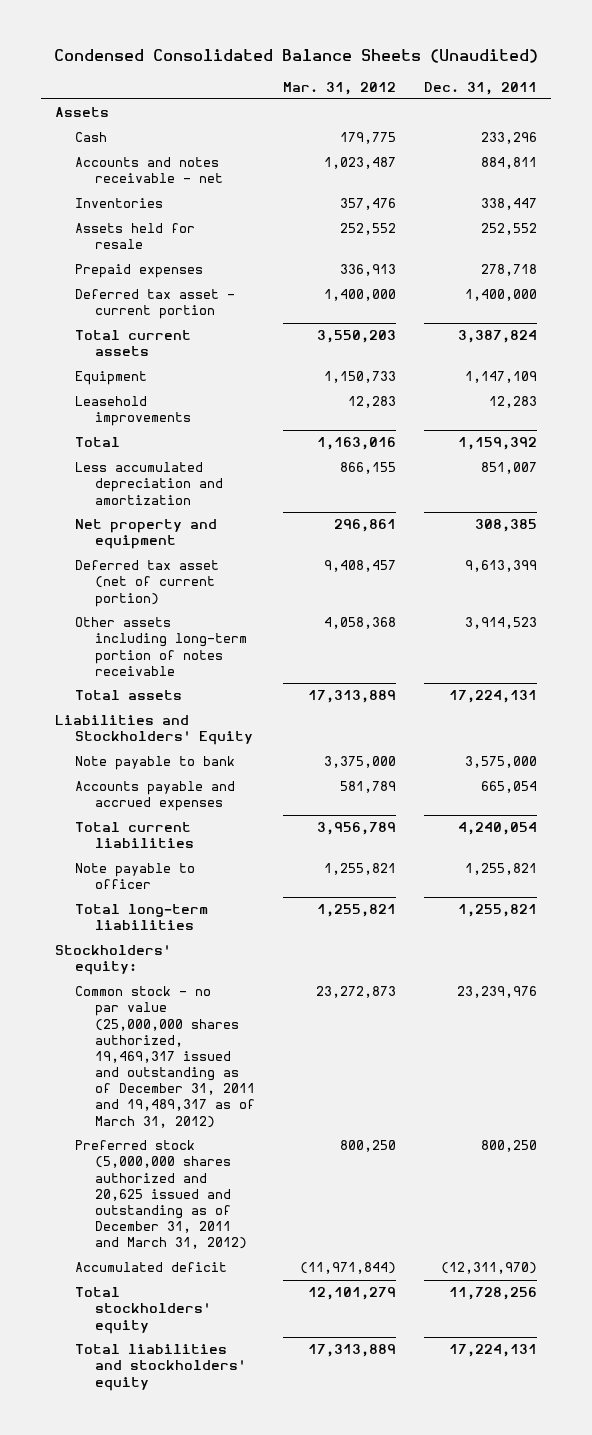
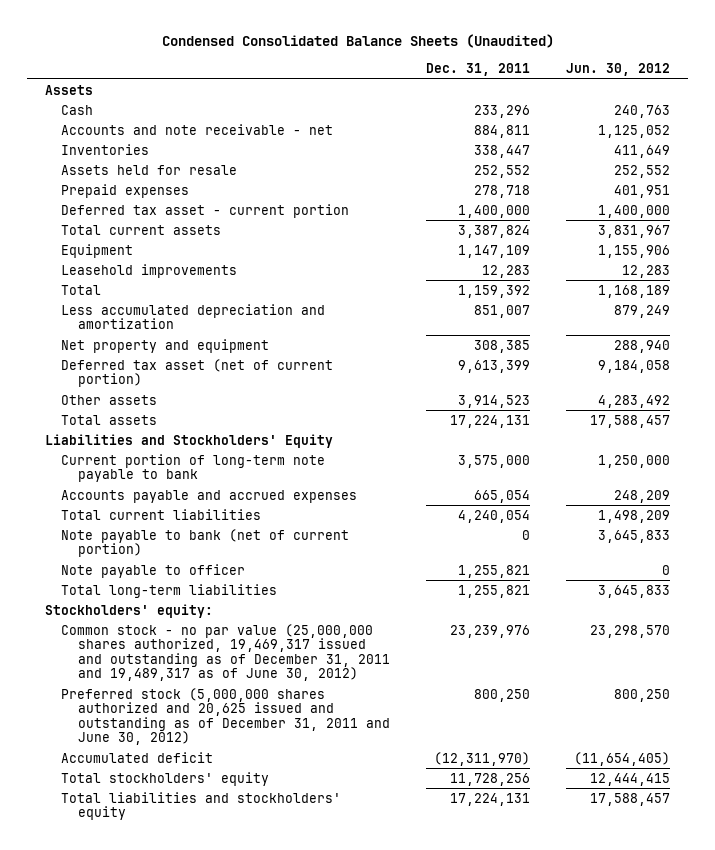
[283,81,397,95] Mar. 31, 2012 -> none
none -> [566,63,671,77] Jun. 30, 2012
[74,157,223,184] Accounts and notes receivable - net -> [61,123,334,135] Accounts and note receivable - net
[74,617,247,676] Other assets including long-term portion of notes receivable -> [61,394,158,405] Other assets
[74,756,235,771] Note payable to bank -> [61,453,326,483] Current portion of long-term note payable to bank
none -> [61,528,350,558] Note payable to bank (net of current portion)
[74,986,255,1128] Common stock - no par value (25,000,000 shares authorized, 19,469,317 issued and outstanding as of December 31, 2011 and 19,489,317 as of March 31, 2012) -> [61,623,390,682] Common stock - no par value (25,000,000 shares authorized, 19,469,317 issued and outstanding as of December 31, 2011 and 19,489,317 as of June 30, 2012)
[74,1140,247,1250] Preferred stock (5,000,000 shares authorized and 20,625 issued and outstanding as of December 31, 2011 and March 31, 2012) -> [61,687,390,746] Preferred stock (5,000,000 shares authorized and 20,625 issued and outstanding as of December 31, 2011 and June 30, 2012)

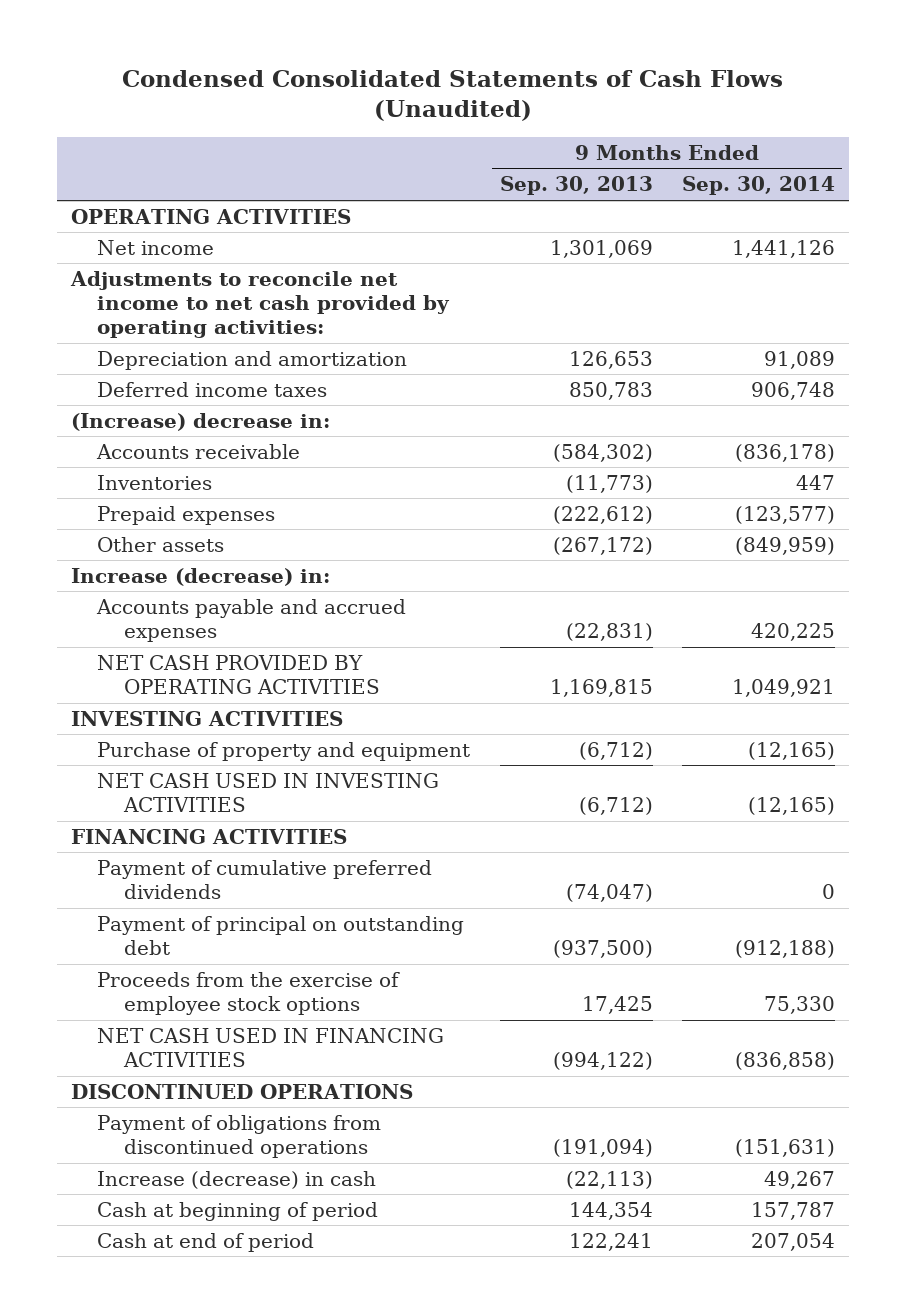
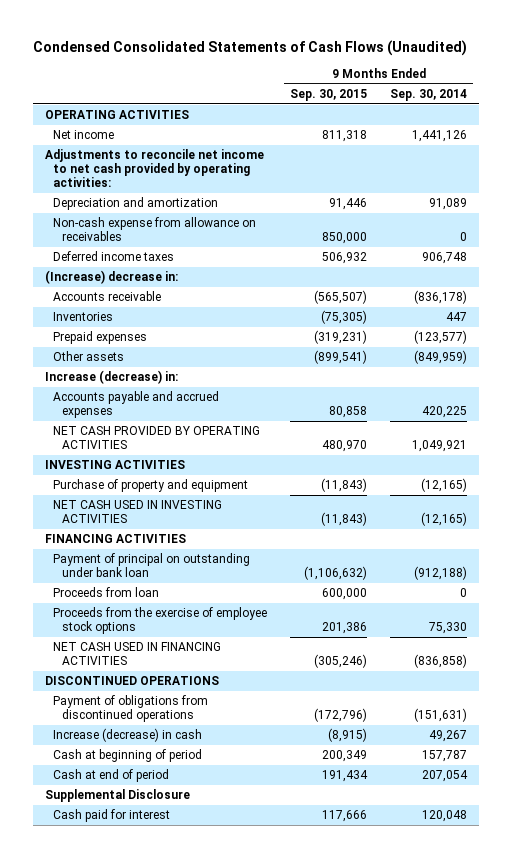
[499,176,653,196] Sep. 30, 2013 -> none
none -> [290,89,368,102] Sep. 30, 2015
none -> [53,217,257,242] Non-cash expense from allowance on receivables
[97,859,433,899] Payment of cumulative preferred dividends -> none
[97,915,465,955] Payment of principal on outstanding debt -> [53,553,251,578] Payment of principal on outstanding under bank loan
none -> [53,587,160,598] Proceeds from loan
none -> [44,789,190,803] Supplemental Disclosure
none -> [53,809,171,823] Cash paid for interest

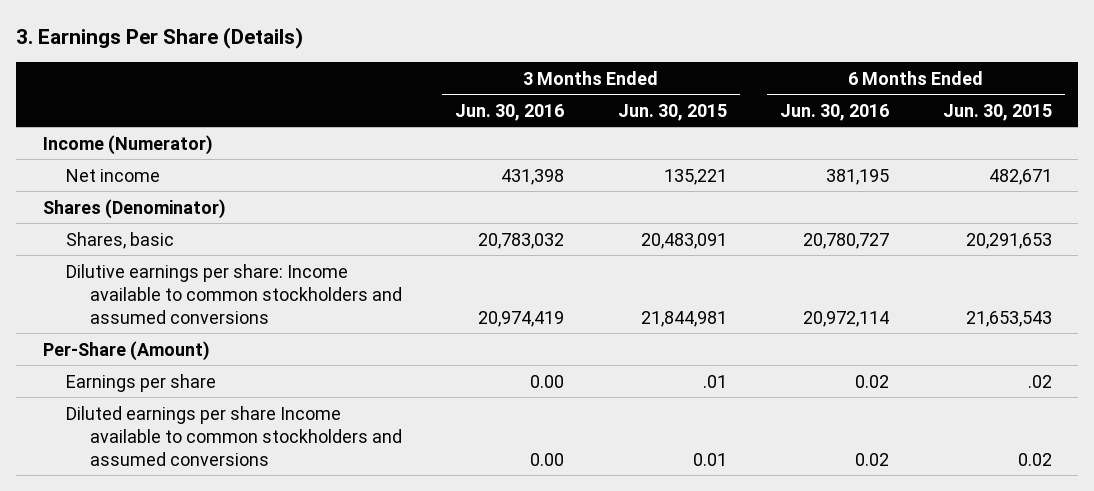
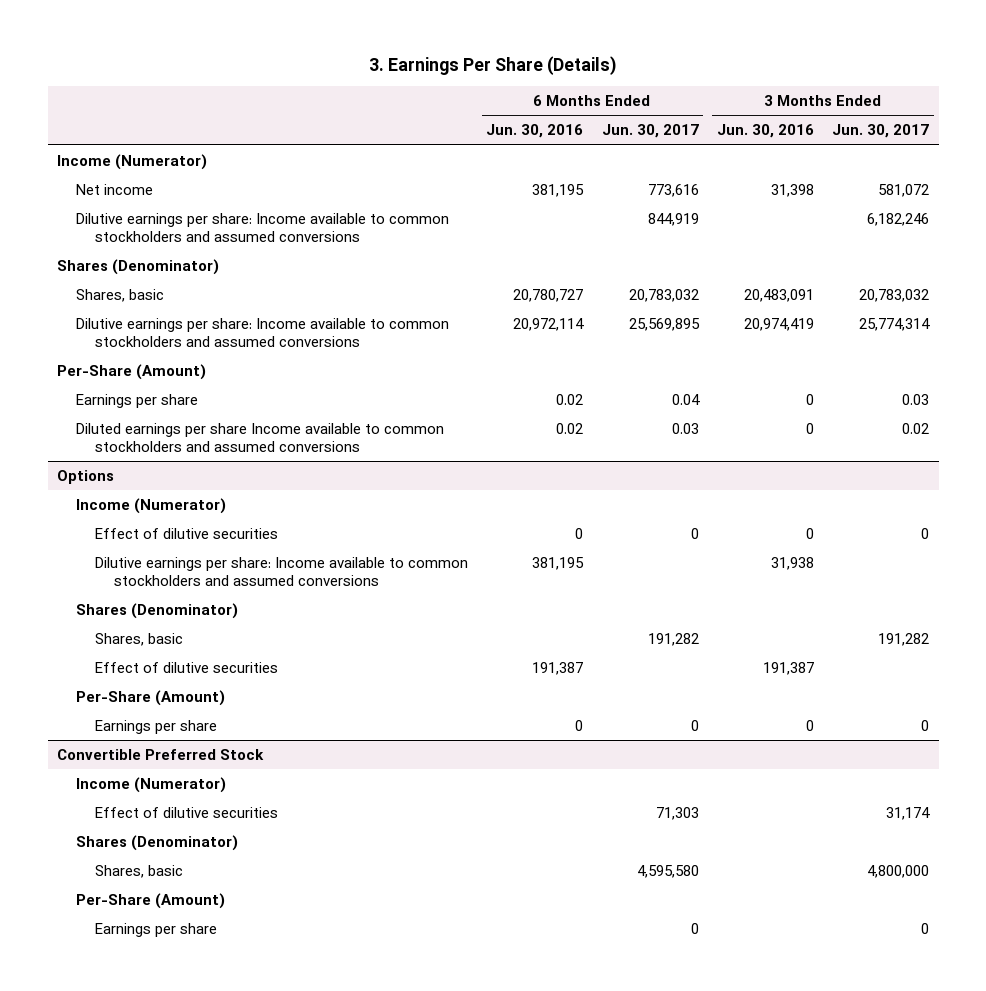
[617,103,727,121] Jun. 30, 2015 -> none
[942,103,1052,121] Jun. 30, 2015 -> none
none -> [601,124,699,139] Jun. 30, 2017
none -> [832,124,930,139] Jun. 30, 2017
[501,168,565,185] 431,398 -> [770,183,814,197] 31,398
none -> [75,212,449,243] Dilutive earnings per share: Income available to common stockholders and assumed conversions
[478,232,565,249] 20,783,032 -> [743,288,814,302] 20,483,091
[530,374,565,388] 0.00 -> [805,393,814,405] 0
[530,452,565,466] 0.00 -> [805,422,814,434] 0
none -> [56,469,114,484] Options
none -> [75,497,226,514] Income (Numerator)
none -> [94,527,278,539] Effect of dilutive securities
none -> [94,556,468,587] Dilutive earnings per share: Income available to common stockholders and assumed conversions
none -> [75,602,238,619] Shares (Denominator)
none -> [94,632,183,646] Shares, basic
none -> [94,661,278,673] Effect of dilutive securities
none -> [75,689,225,706] Per-Share (Amount)
none -> [94,719,217,734] Earnings per share
none -> [56,748,264,760] Convertible Preferred Stock
none -> [75,776,226,793] Income (Numerator)
none -> [94,806,278,818] Effect of dilutive securities
none -> [75,834,238,851] Shares (Denominator)
none -> [94,864,183,878] Shares, basic
none -> [75,892,225,909] Per-Share (Amount)
none -> [94,922,217,937] Earnings per share

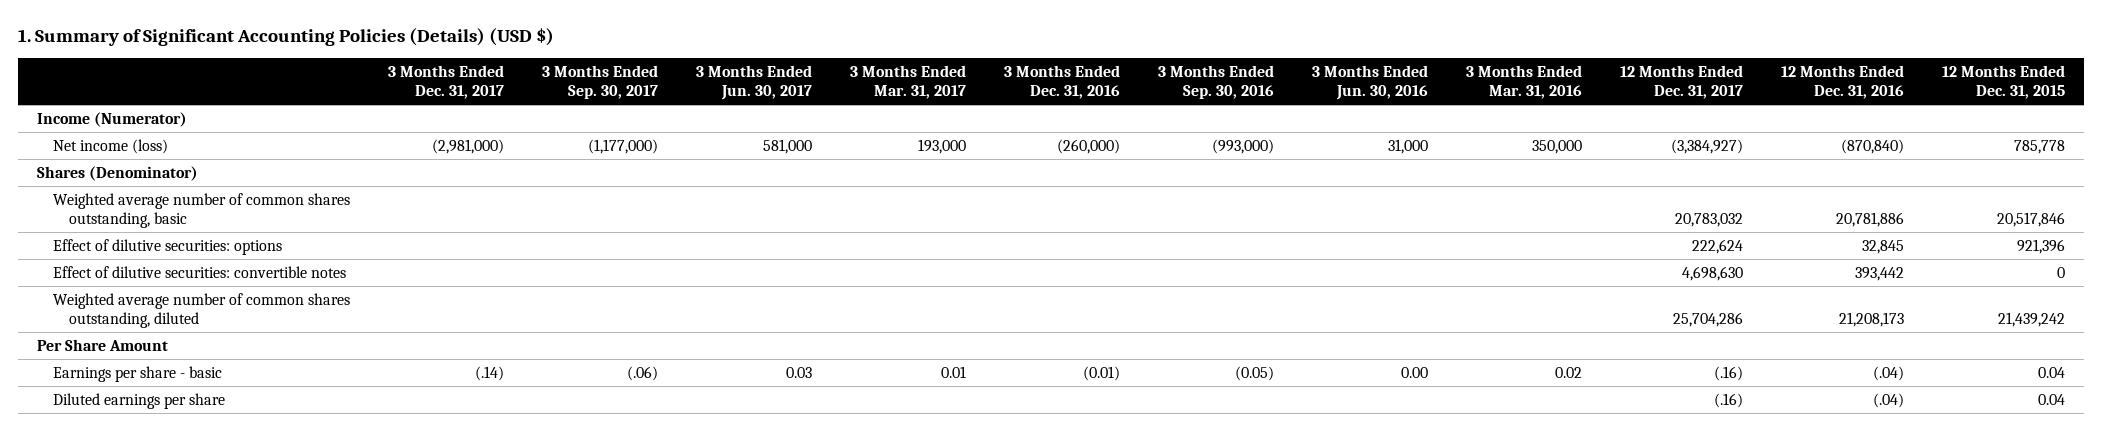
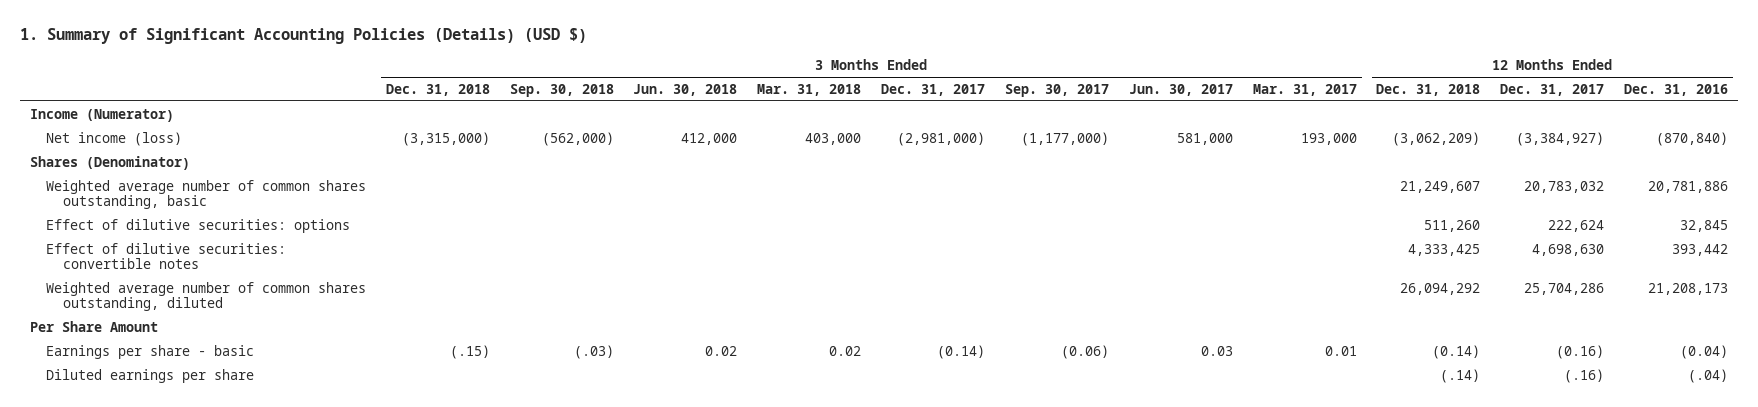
[1004,65,1121,100] 3 Months Ended Dec. 31, 2016 -> none
[1158,65,1275,100] 3 Months Ended Sep. 30, 2016 -> none
[1312,65,1429,101] 3 Months Ended Jun. 30, 2016 -> none
[1466,65,1583,100] 3 Months Ended Mar. 31, 2016 -> none
[1942,65,2066,100] 12 Months Ended Dec. 31, 2015 -> none
none -> [385,83,490,96] Dec. 31, 2018
none -> [509,83,614,97] Sep. 30, 2018
none -> [633,83,738,96] Jun. 30, 2018
none -> [757,83,862,96] Mar. 31, 2018
none -> [1376,83,1481,96] Dec. 31, 2018
[474,366,504,382] (.14) -> [937,344,986,359] (0.14)
[626,366,658,382] (.06) -> [1060,344,1109,359] (0.06)
[1714,366,1744,382] (.16) -> [1556,344,1605,359] (0.16)
[1873,366,1905,382] (.04) -> [1680,344,1729,359] (0.04)

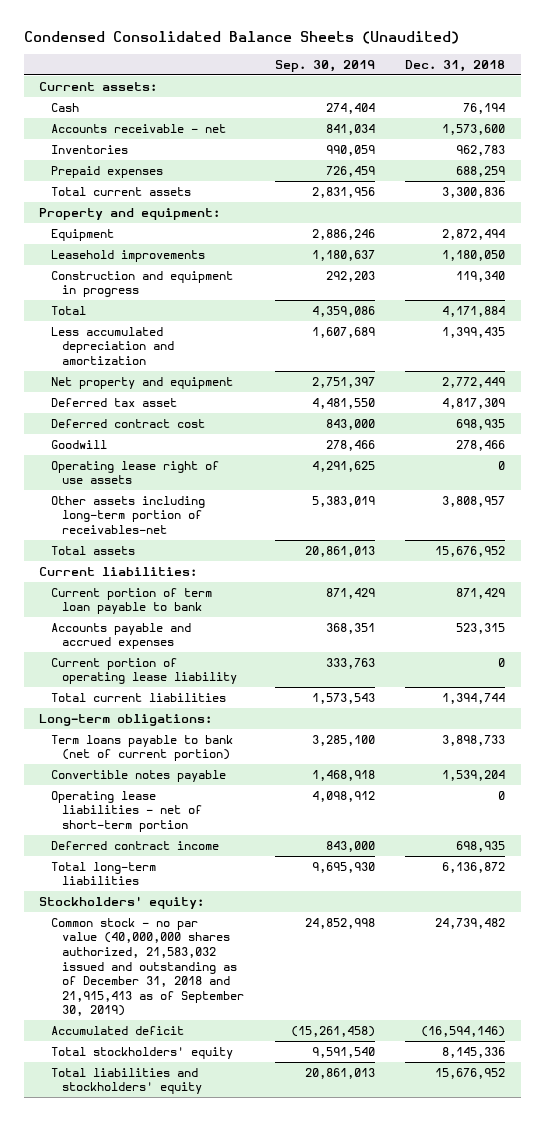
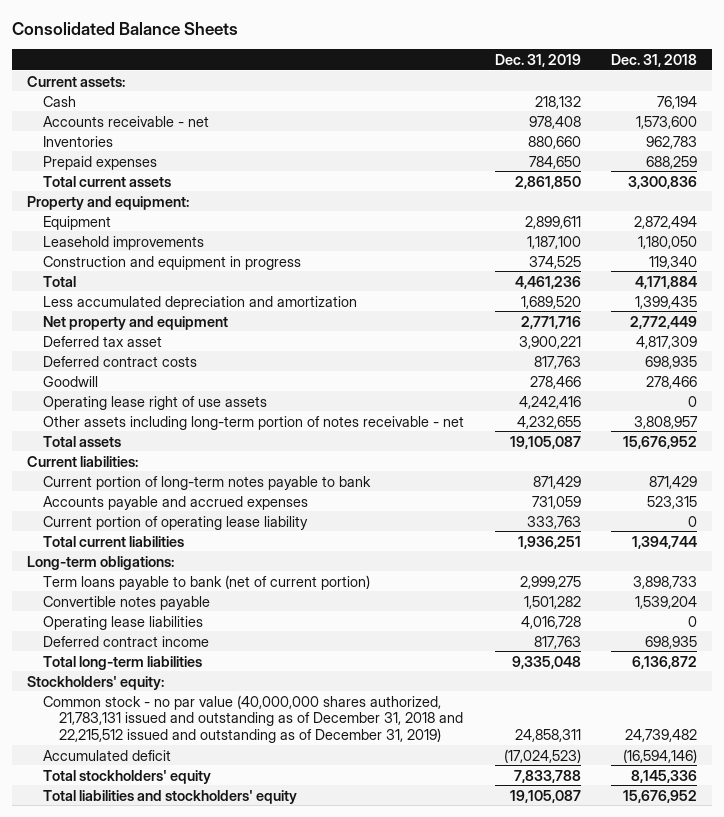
[23,30,459,44] Condensed Consolidated Balance Sheets (Unaudited) -> [12,21,239,35] Consolidated Balance Sheets
[274,59,375,72] Sep. 30, 2019 -> none
none -> [494,53,581,67] Dec. 31, 2019
[50,418,205,428] Deferred contract cost -> [43,355,198,367] Deferred contract costs
[50,495,205,535] Other assets including long-term portion of receivables-net -> [43,415,465,430] Other assets including long-term portion of notes receivable - net
[50,587,212,615] Current portion of term loan payable to bank -> [43,475,372,490] Current portion of long-term notes payable to bank
[50,790,203,833] Operating lease liabilities - net of short-term portion -> [43,615,204,630] Operating lease liabilities
[50,917,245,1017] Common stock - no par value (40,000,000 shares authorized, 21,583,032 issued and outstanding as of December 31, 2018 and 21,915,413 as of September 30, 2019) -> [43,694,464,744] Common stock - no par value (40,000,000 shares authorized, 21,783,131 issued and outstanding as of December 31, 2018 and 22,215,512 issued and outstanding as of December 31, 2019)

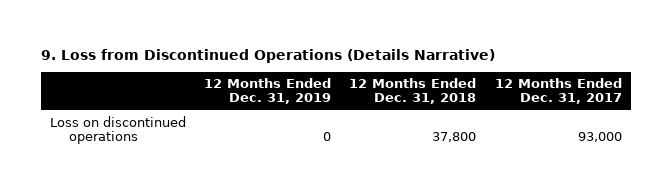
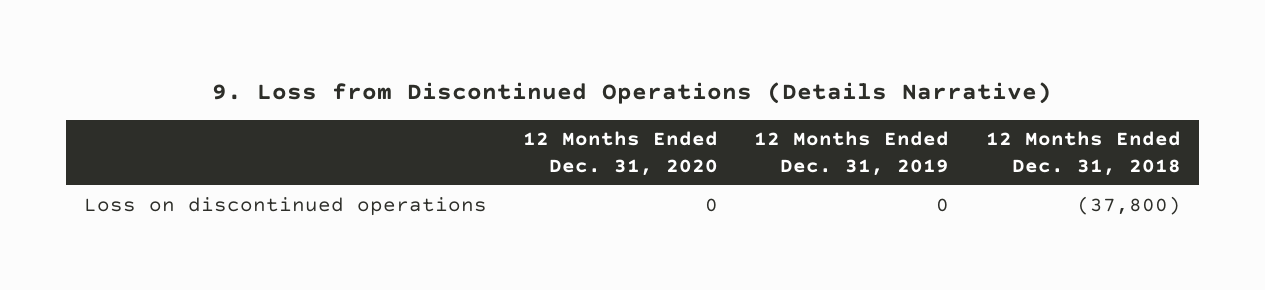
[494,78,622,105] 12 Months Ended Dec. 31, 2017 -> none
none -> [523,131,719,177] 12 Months Ended Dec. 31, 2020
[432,132,477,143] 37,800 -> [1076,196,1181,216] (37,800)

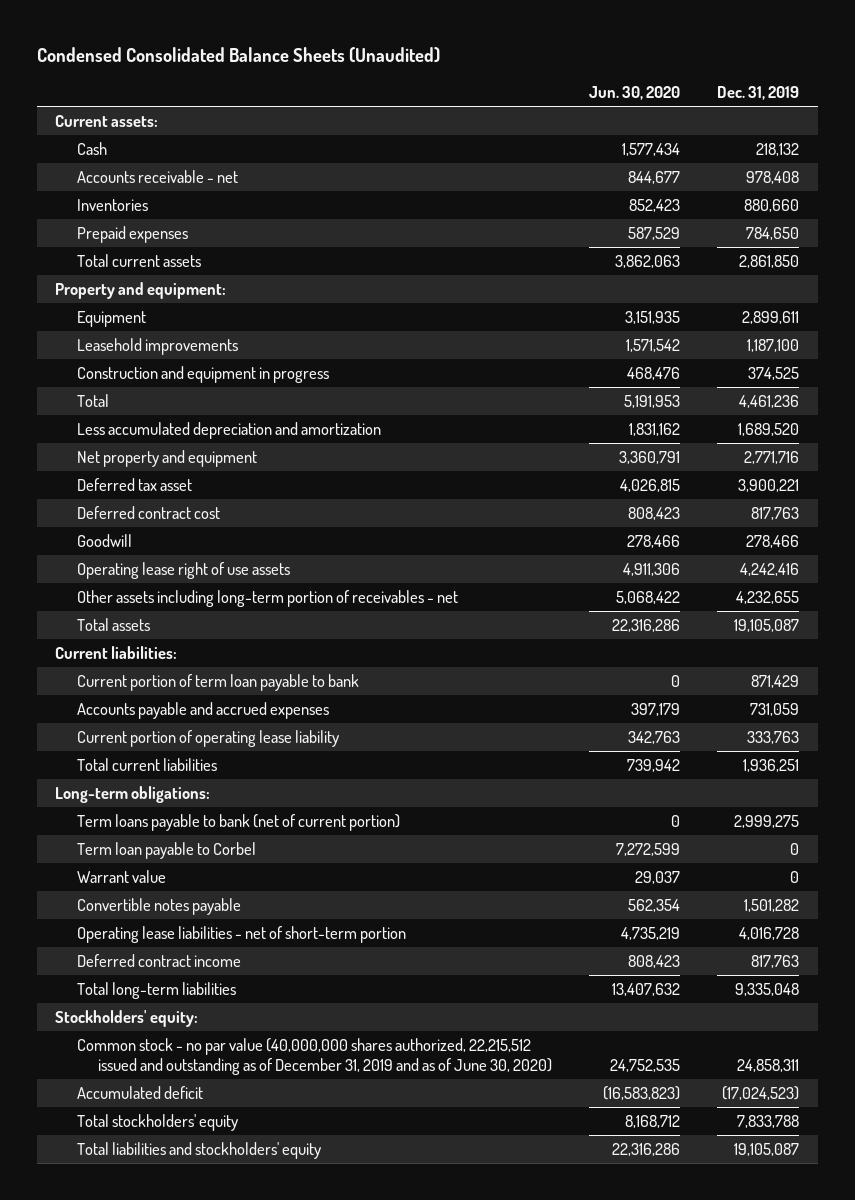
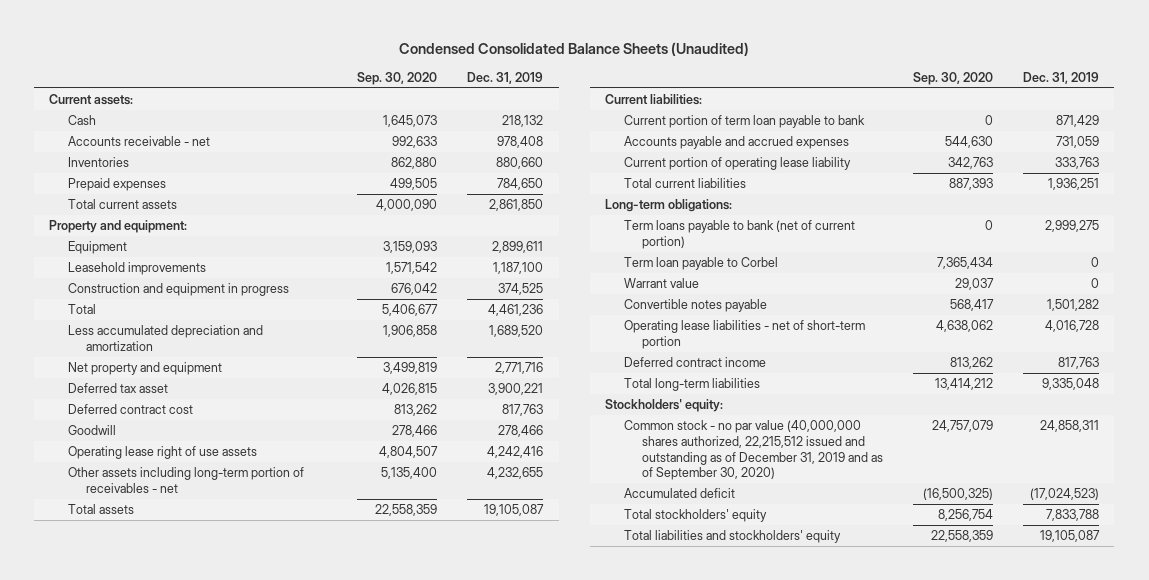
[589,86,681,101] Jun. 30, 2020 -> none
none -> [357,71,438,85] Sep. 30, 2020
[76,1038,553,1076] Common stock - no par value (40,000,000 shares authorized, 22,215,512 issued and outstanding as of December 31, 2019 and as of June 30, 2020) -> [623,420,883,481] Common stock - no par value (40,000,000 shares authorized, 22,215,512 issued and outstanding as of December 31, 2019 and as of September 30, 2020)

